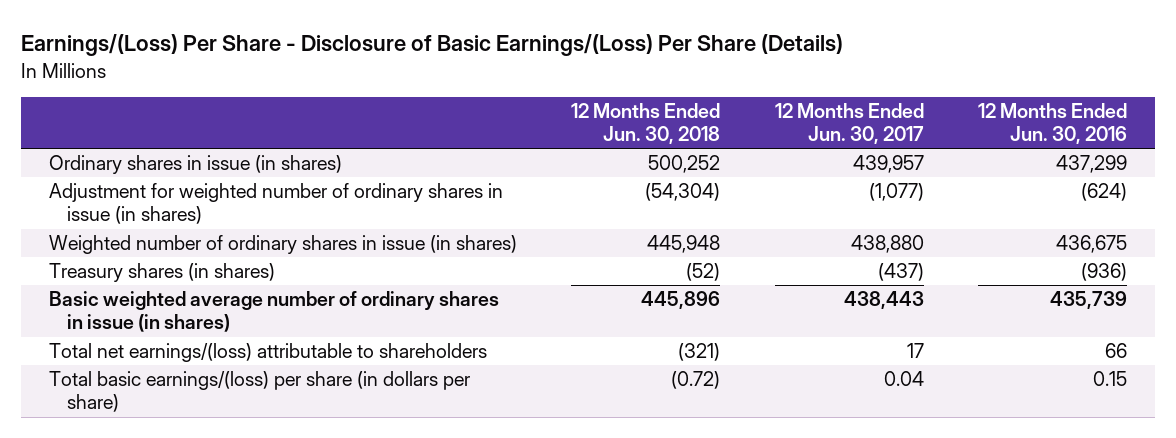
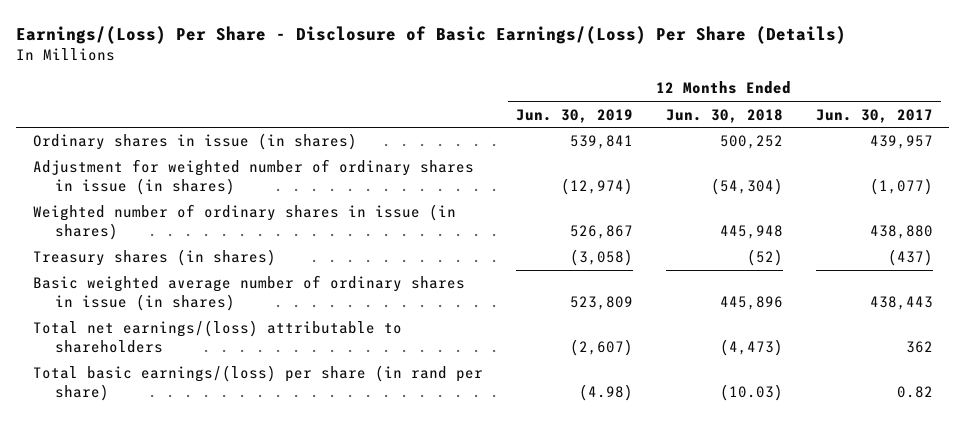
[978,103,1128,145] 12 Months Ended Jun. 30, 2016 -> none
none -> [515,108,633,123] Jun. 30, 2019
[678,343,721,362] (321) -> [719,339,783,357] (4,473)
[906,343,924,359] 17 -> [905,341,933,354] 362
[48,371,470,413] Total basic earnings/(loss) per share (in dollars per share) -> [32,365,483,402] Total basic earnings/(loss) per share (in rand per share)
[671,371,721,390] (0.72) -> [719,384,783,402] (10.03)
[883,371,924,387] 0.04 -> [896,386,933,399] 0.82

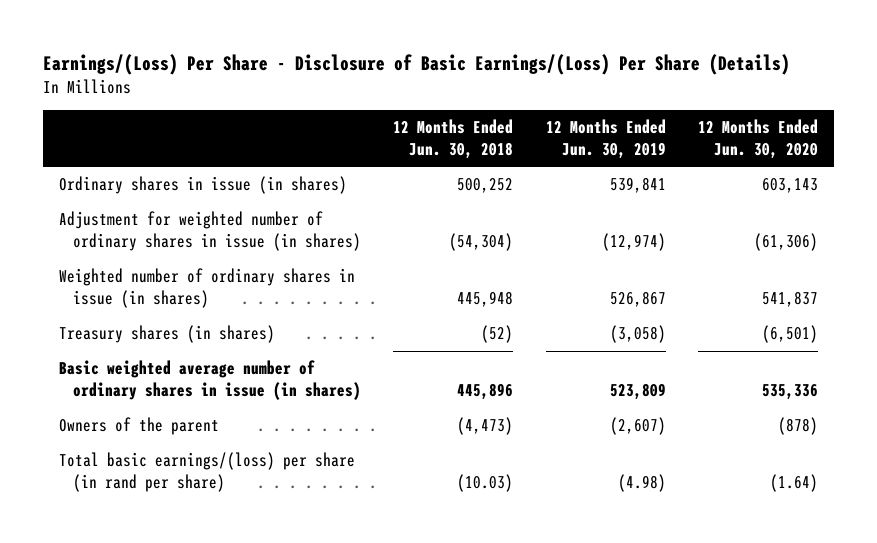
[815,108,933,123] Jun. 30, 2017 -> none
none -> [697,119,818,160] 12 Months Ended Jun. 30, 2020
[32,320,402,354] Total net earnings/(loss) attributable to shareholders -> [59,417,220,436] Owners of the parent

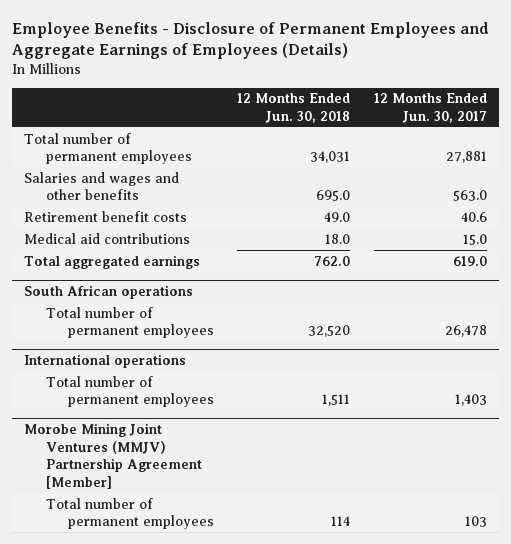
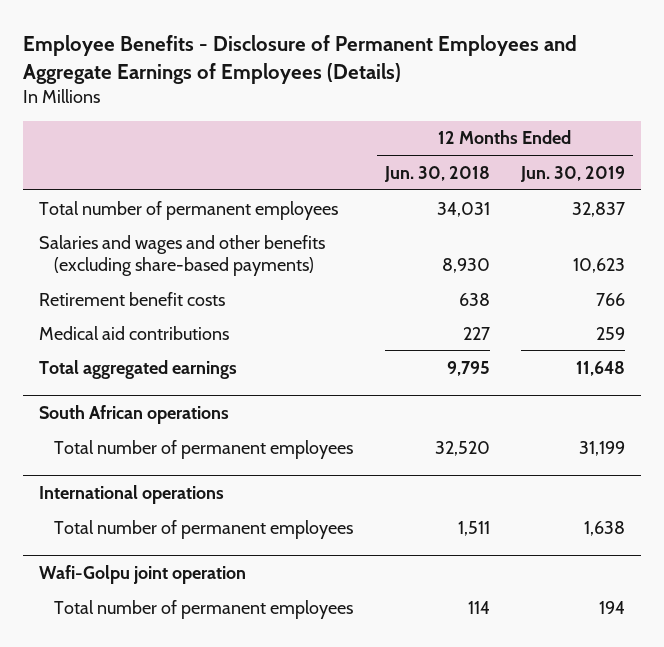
[373,93,487,123] 12 Months Ended Jun. 30, 2017 -> none
none -> [520,165,626,182] Jun. 30, 2019
[24,171,180,201] Salaries and wages and other benefits -> [38,234,325,276] Salaries and wages and other benefits (excluding share-based payments)
[316,190,351,202] 695.0 -> [441,257,490,273] 8,930
[324,211,351,222] 49.0 -> [458,292,490,306] 638
[325,233,351,244] 18.0 -> [462,326,490,340] 227
[314,255,351,266] 762.0 -> [446,360,490,376] 9,795
[24,423,202,489] Morobe Mining Joint Ventures (MMJV) Partnership Agreement [Member] -> none
none -> [38,564,246,584] Wafi-Golpu joint operation

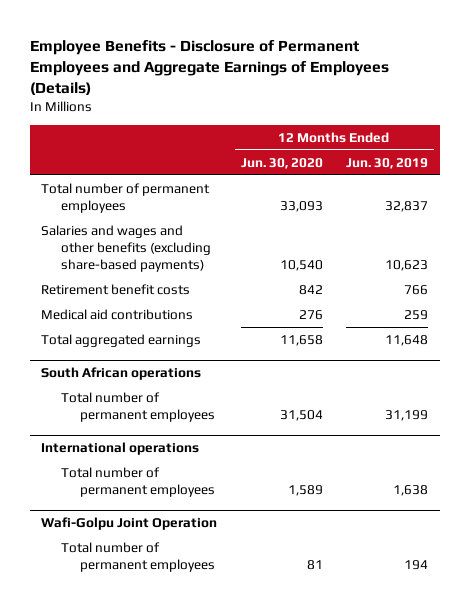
[383,165,490,182] Jun. 30, 2018 -> none
none -> [240,157,323,169] Jun. 30, 2020
[38,564,246,584] Wafi-Golpu joint operation -> [41,517,218,531] Wafi-Golpu Joint Operation

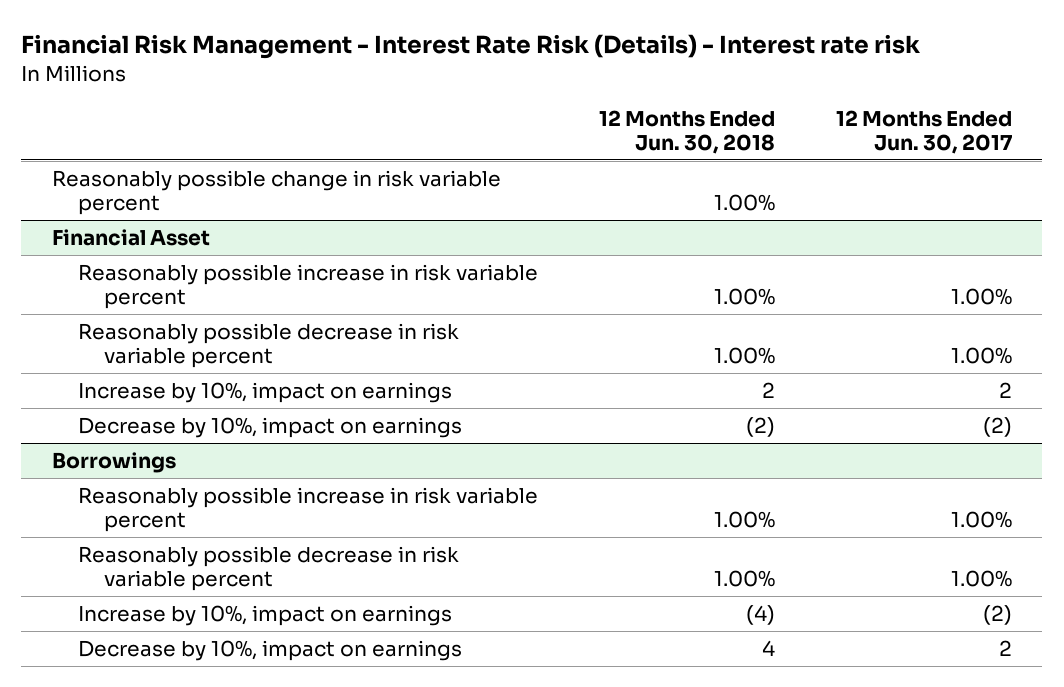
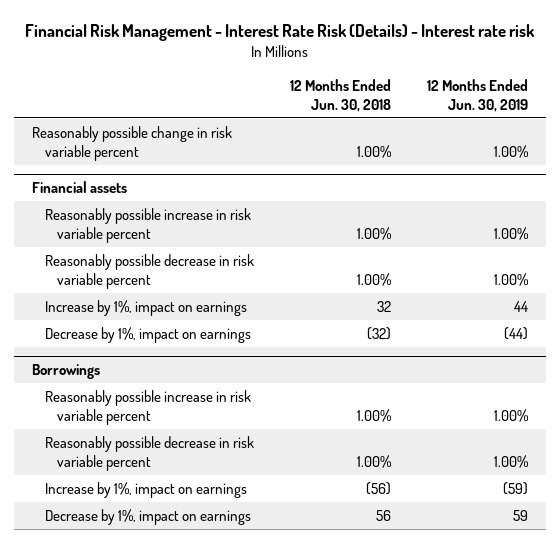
[835,109,1012,154] 12 Months Ended Jun. 30, 2017 -> none
none -> [427,78,529,112] 12 Months Ended Jun. 30, 2019
[51,228,210,246] Financial Asset -> [32,181,128,194] Financial assets
[77,381,452,403] Increase by 10%, impact on earnings -> [44,299,247,316] Increase by 1%, impact on earnings
[761,381,775,398] 2 -> [376,300,391,312] 32
[77,416,462,438] Decrease by 10%, impact on earnings -> [44,326,251,343] Decrease by 1%, impact on earnings
[745,416,775,437] (2) -> [366,326,391,340] (32)
[77,604,452,626] Increase by 10%, impact on earnings -> [44,481,247,498] Increase by 1%, impact on earnings
[745,604,775,625] (4) -> [365,481,391,495] (56)
[77,639,462,661] Decrease by 10%, impact on earnings -> [44,508,251,525] Decrease by 1%, impact on earnings
[761,639,775,656] 4 -> [375,509,391,521] 56

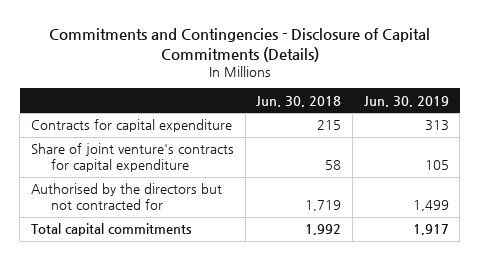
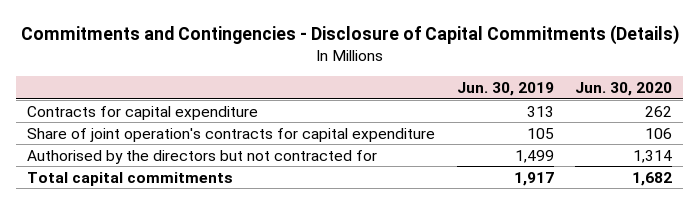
[256,95,342,107] Jun. 30, 2018 -> none
none -> [574,81,672,96] Jun. 30, 2020
[31,143,235,173] Share of joint venture's contracts for capital expenditure -> [27,127,436,142] Share of joint operation's contracts for capital expenditure

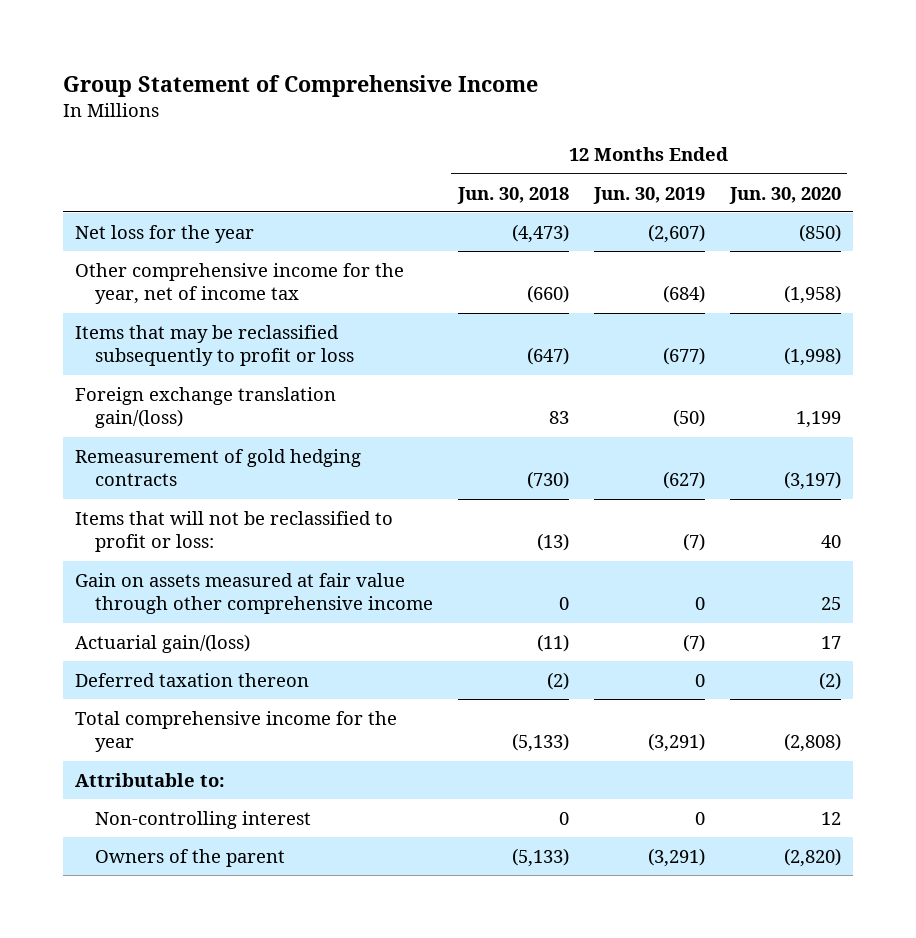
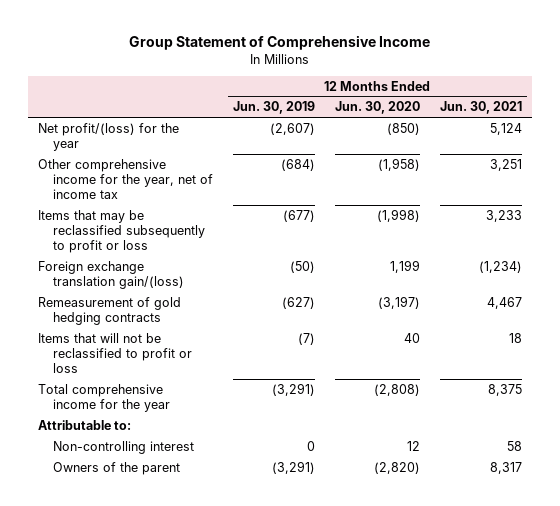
[456,186,569,204] Jun. 30, 2018 -> none
none -> [439,101,522,115] Jun. 30, 2021
[75,224,255,243] Net loss for the year -> [38,122,180,151] Net profit/(loss) for the year
[75,572,433,615] Gain on assets measured at fair value through other comprehensive income -> none
[75,633,251,653] Actuarial gain/(loss) -> none
[75,672,310,687] Deferred taxation thereon -> none
[75,510,394,553] Items that will not be reclassified to profit or loss: -> [38,332,192,374] Items that will not be reclassified to profit or loss

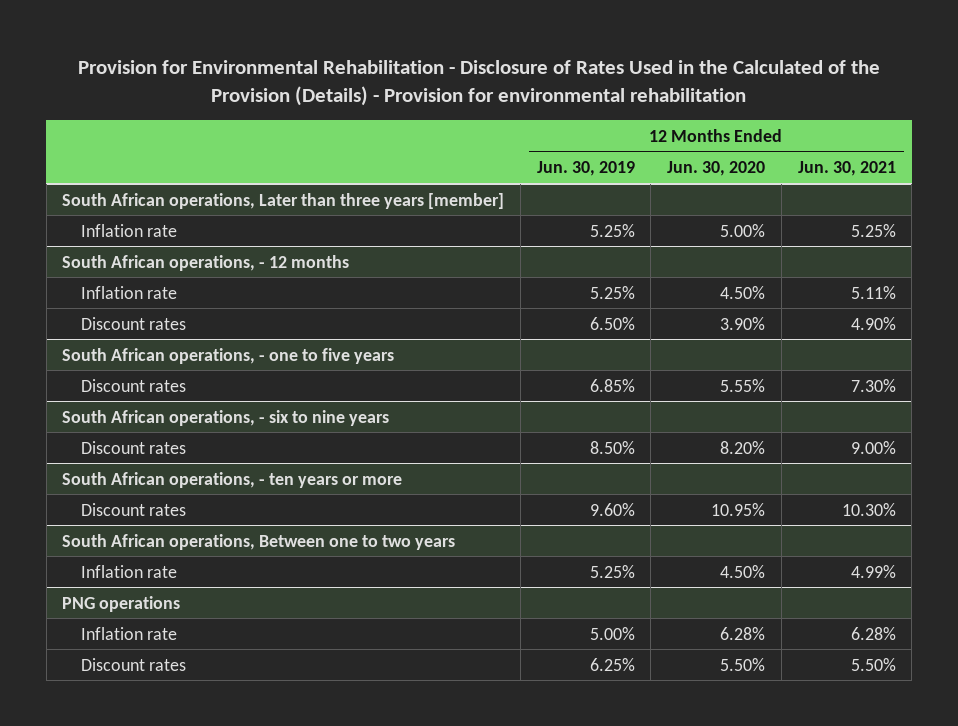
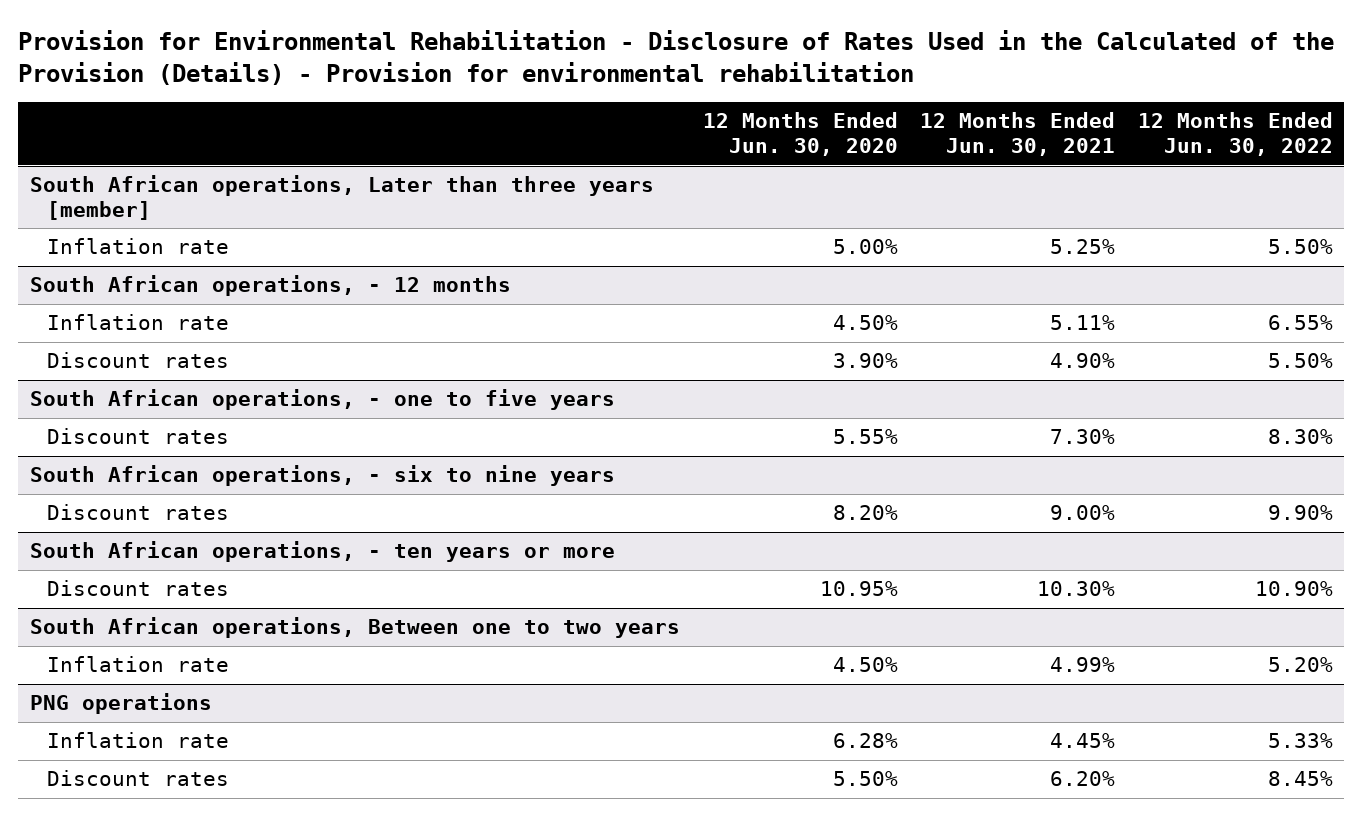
[536,161,635,177] Jun. 30, 2019 -> none
none -> [1138,112,1334,157] 12 Months Ended Jun. 30, 2022
[850,626,896,640] 6.28% -> [1050,733,1116,749] 4.45%
[850,657,896,671] 5.50% -> [1050,771,1116,787] 6.20%

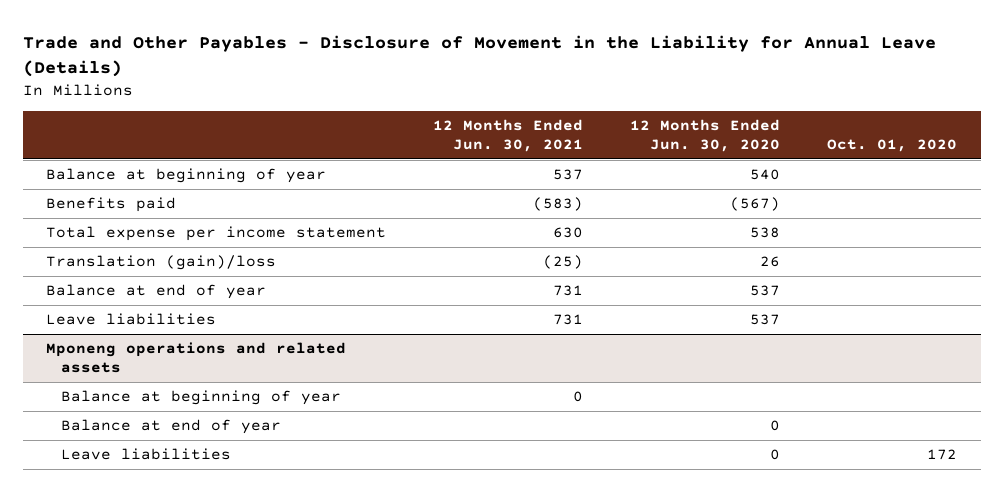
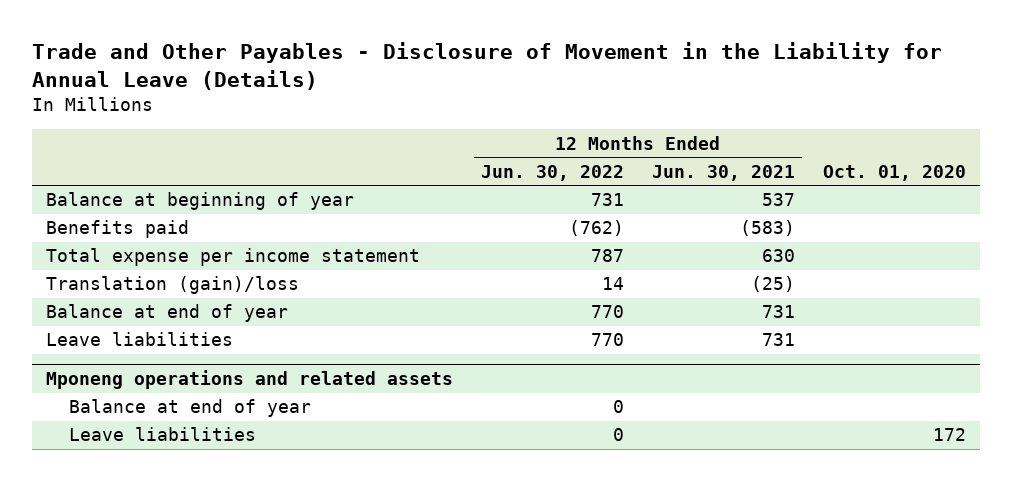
[630,119,781,153] 12 Months Ended Jun. 30, 2020 -> none
none -> [480,164,624,181] Jun. 30, 2022
[60,390,341,406] Balance at beginning of year -> none

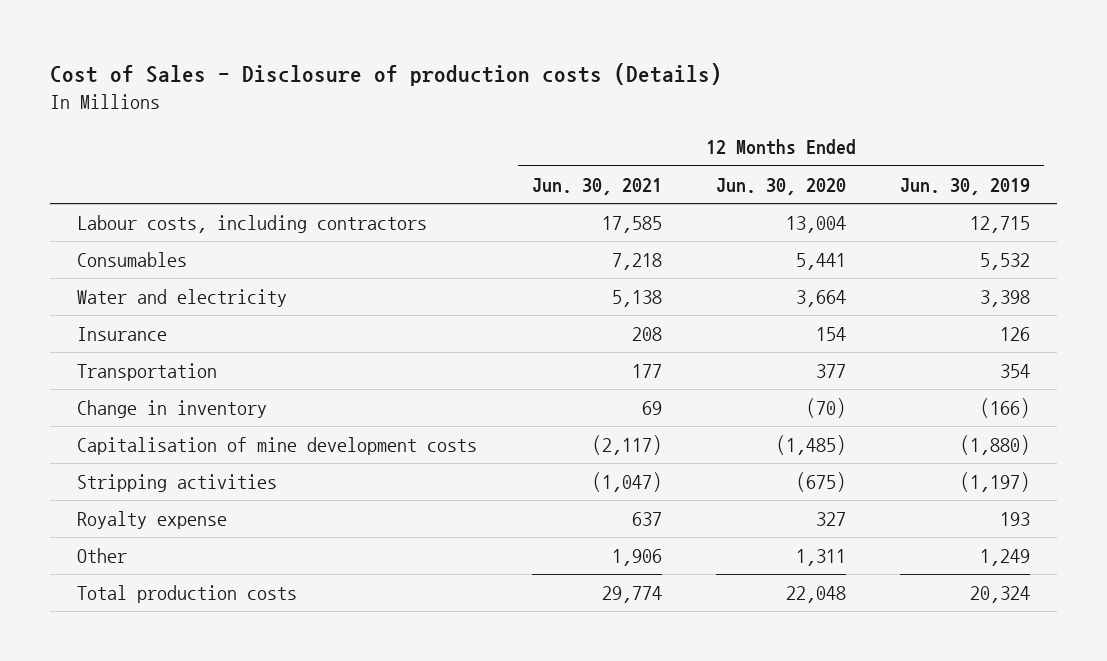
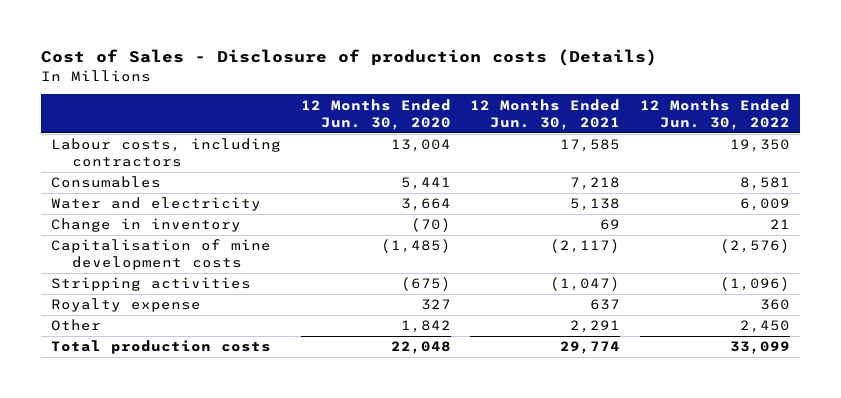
[899,177,1030,195] Jun. 30, 2019 -> none
none -> [640,98,791,130] 12 Months Ended Jun. 30, 2022
[77,327,168,342] Insurance -> none
[77,363,218,382] Transportation -> none
[611,549,662,567] 1,906 -> [570,320,621,334] 2,291
[795,549,846,567] 1,311 -> [400,320,451,334] 1,842

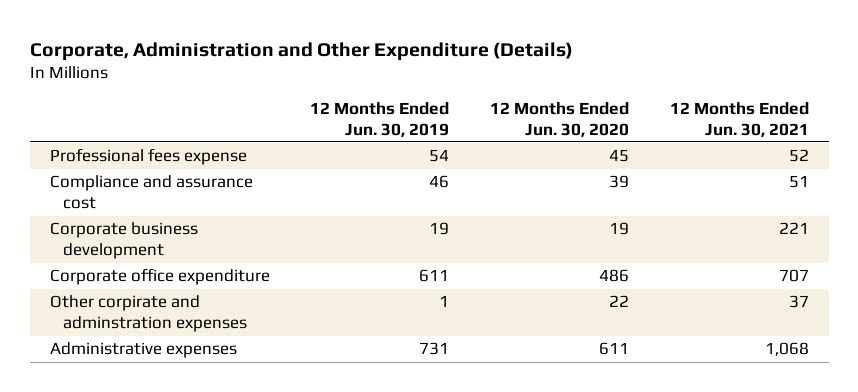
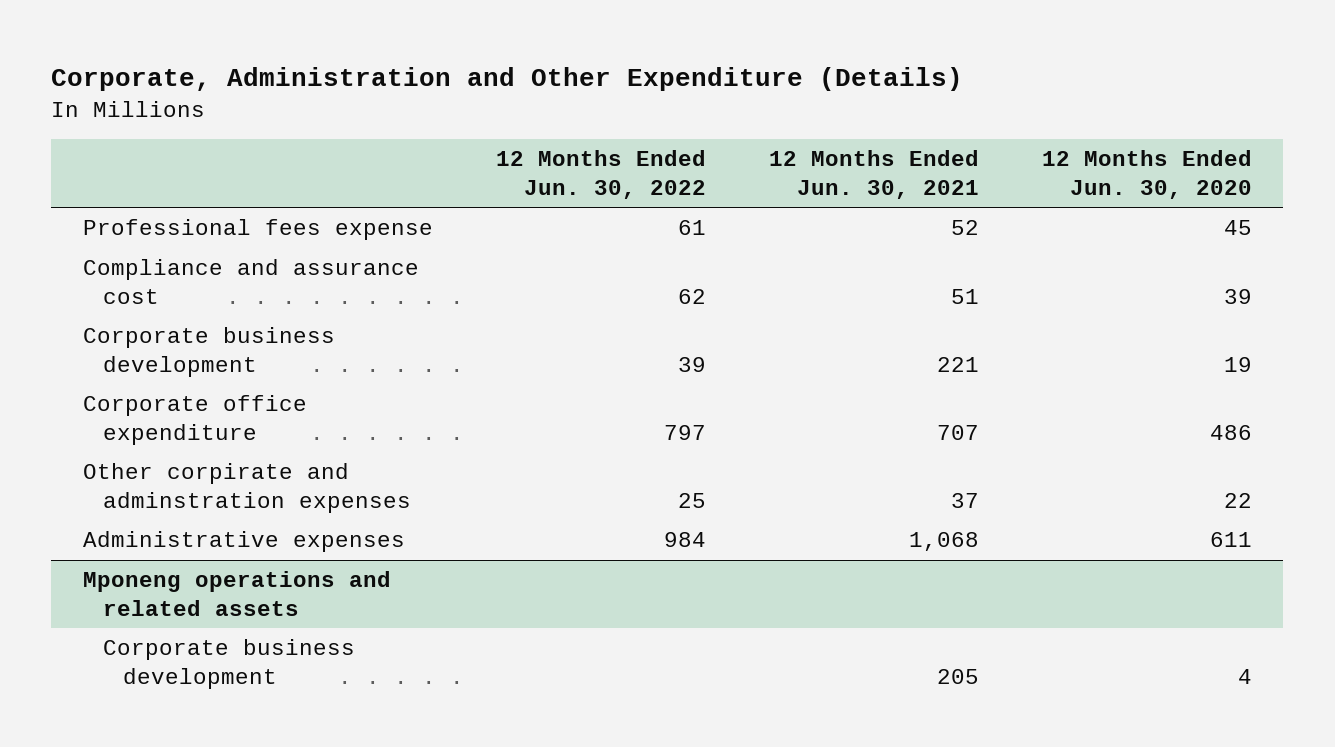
[310,101,450,137] 12 Months Ended Jun. 30, 2019 -> none
none -> [495,150,706,199] 12 Months Ended Jun. 30, 2022
none -> [82,571,391,616] Mponeng operations and related assets
none -> [103,639,356,689] Corporate business development

